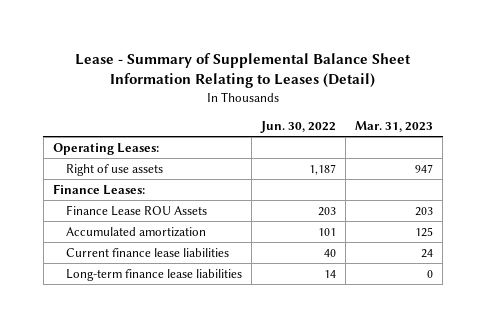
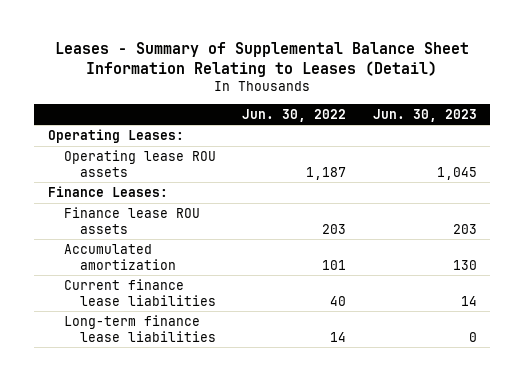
[75,52,412,89] Lease - Summary of Supplemental Balance Sheet Information Relating to Leases (Detail) -> [55,42,470,77] Leases - Summary of Supplemental Balance Sheet Information Relating to Leases (Detail)
[355,120,434,132] Mar. 31, 2023 -> none
none -> [372,108,477,122] Jun. 30, 2023
[66,163,164,176] Right of use assets -> [63,149,216,177] Operating lease ROU assets
[66,204,208,216] Finance Lease ROU Assets -> [63,206,200,234] Finance lease ROU assets

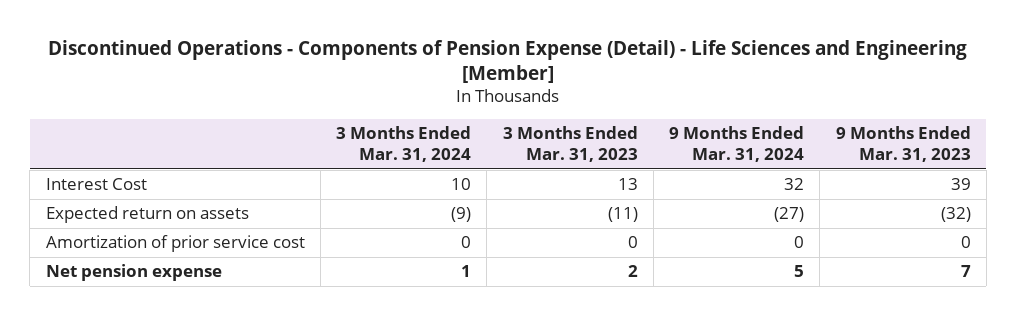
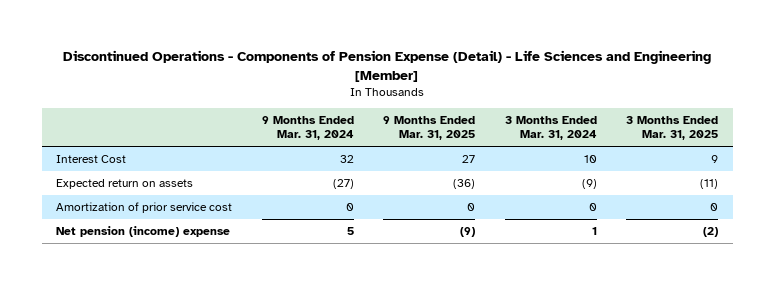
[502,125,638,162] 3 Months Ended Mar. 31, 2023 -> none
[835,125,971,162] 9 Months Ended Mar. 31, 2023 -> none
none -> [383,116,476,141] 9 Months Ended Mar. 31, 2025
none -> [626,116,719,141] 3 Months Ended Mar. 31, 2025
[45,264,222,282] Net pension expense -> [56,225,231,237] Net pension (income) expense

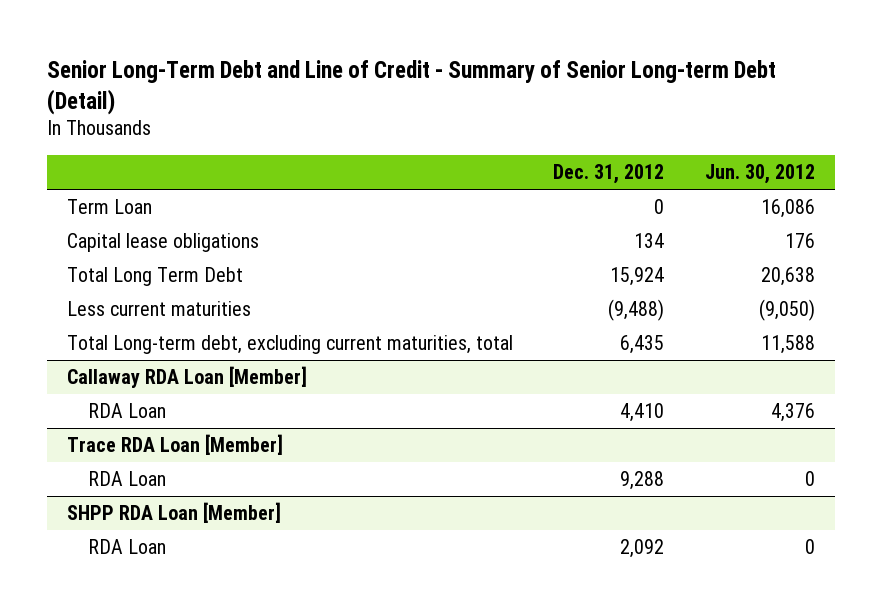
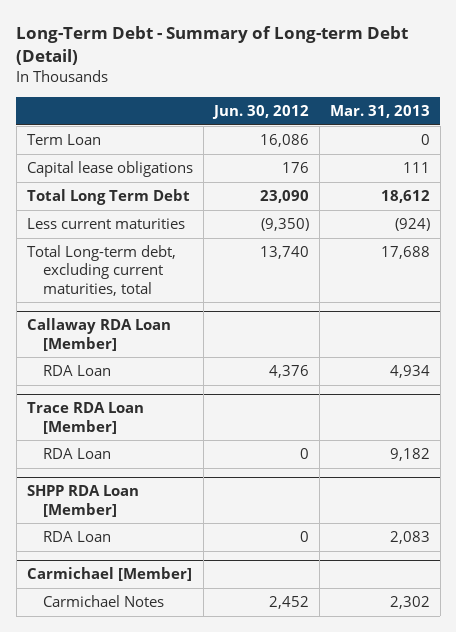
[47,59,777,115] Senior Long-Term Debt and Line of Credit - Summary of Senior Long-term Debt (Detail) -> [16,26,409,66] Long-Term Debt - Summary of Long-term Debt (Detail)
[553,164,665,185] Dec. 31, 2012 -> none
none -> [329,105,430,119] Mar. 31, 2013
[760,267,815,287] 20,638 -> [259,190,309,204] 23,090
[758,299,815,322] (9,050) -> [260,218,309,232] (9,350)
[760,335,815,355] 11,588 -> [259,246,309,260] 13,740
none -> [26,567,192,582] Carmichael [Member]
none -> [42,595,164,608] Carmichael Notes

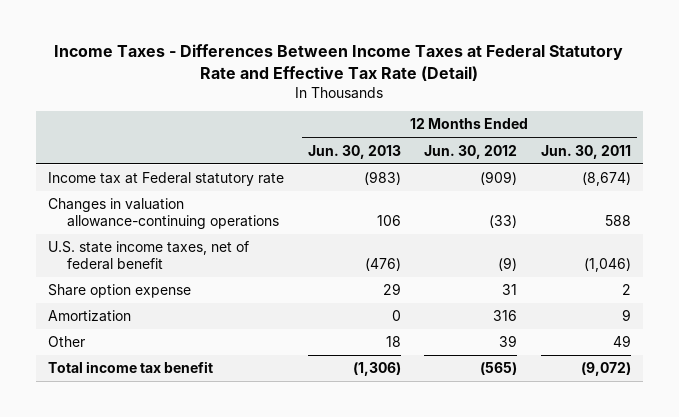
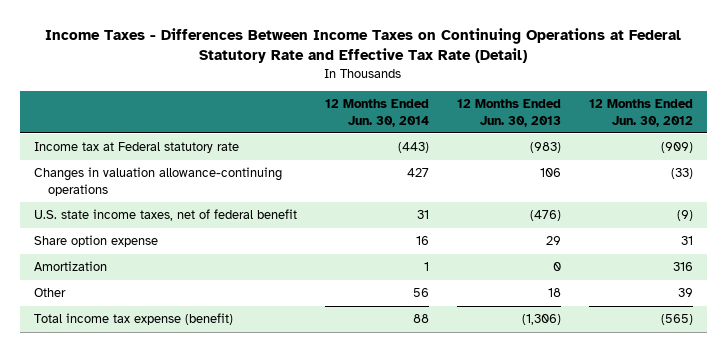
[54,44,624,81] Income Taxes - Differences Between Income Taxes at Federal Statutory Rate and Effective Tax Rate (Detail) -> [45,27,682,64] Income Taxes - Differences Between Income Taxes on Continuing Operations at Federal Statutory Rate and Effective Tax Rate (Detail)
[541,144,632,159] Jun. 30, 2011 -> none
none -> [324,99,429,127] 12 Months Ended Jun. 30, 2014
[47,361,213,374] Total income tax benefit -> [33,313,233,326] Total income tax expense (benefit)

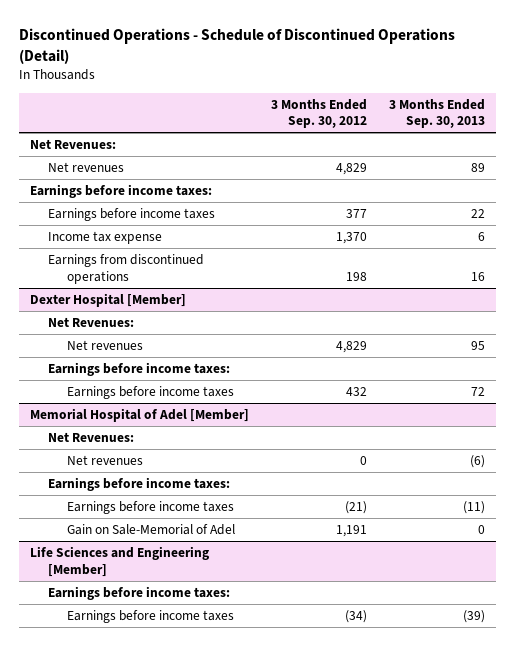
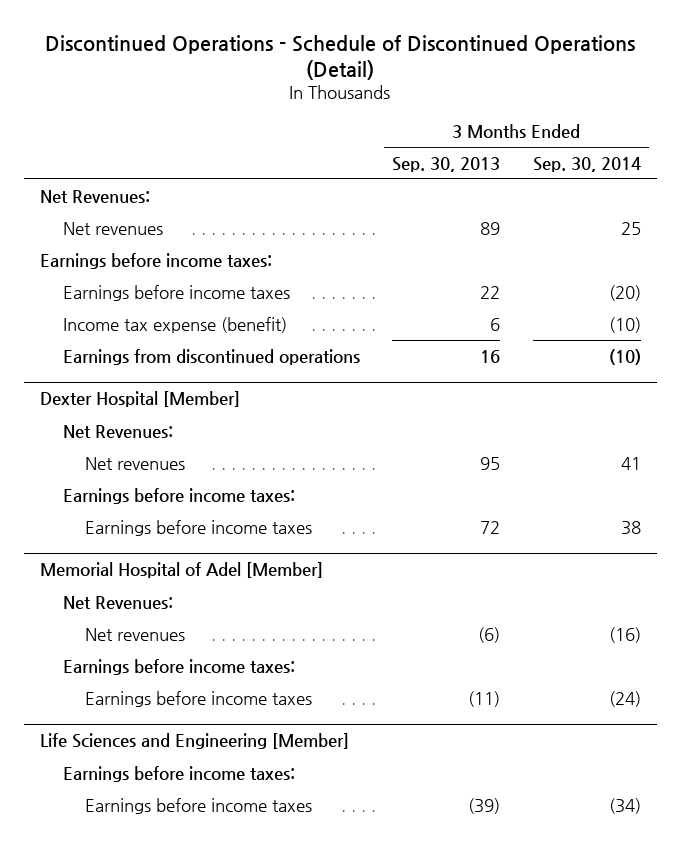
[270,98,367,129] 3 Months Ended Sep. 30, 2012 -> none
none -> [532,156,641,172] Sep. 30, 2014
[48,231,163,245] Income tax expense -> [62,316,287,333] Income tax expense (benefit)
[66,524,235,536] Gain on Sale-Memorial of Adel -> none

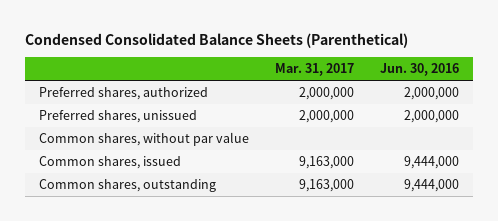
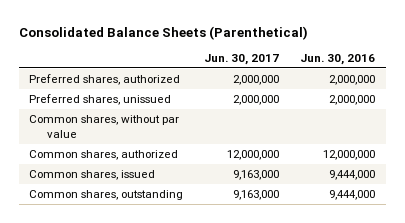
[25,32,409,48] Condensed Consolidated Balance Sheets (Parenthetical) -> [18,25,308,40] Consolidated Balance Sheets (Parenthetical)
[274,63,354,77] Mar. 31, 2017 -> none
none -> [204,54,280,66] Jun. 30, 2017
none -> [29,149,179,160] Common shares, authorized

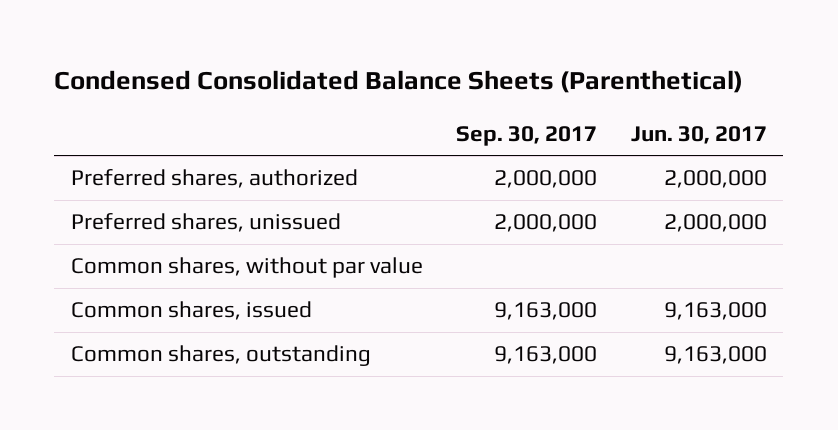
[18,25,308,40] Consolidated Balance Sheets (Parenthetical) -> [54,70,744,94] Condensed Consolidated Balance Sheets (Parenthetical)
[300,54,376,66] Jun. 30, 2016 -> none
none -> [456,125,598,146] Sep. 30, 2017
[29,149,179,160] Common shares, authorized -> none

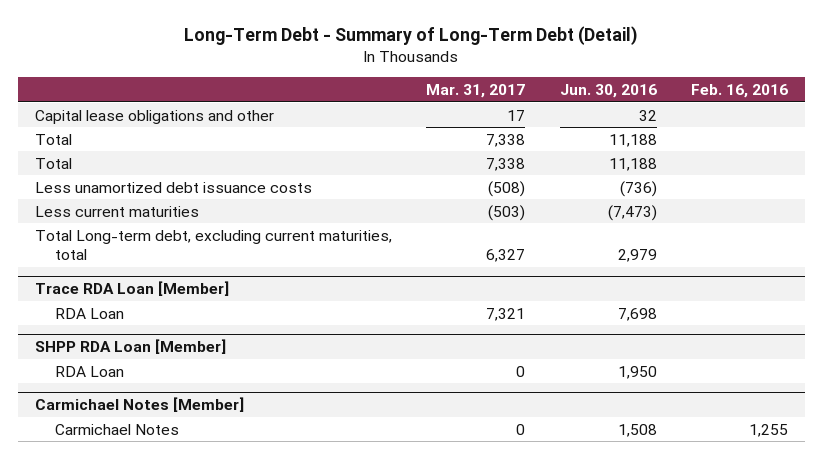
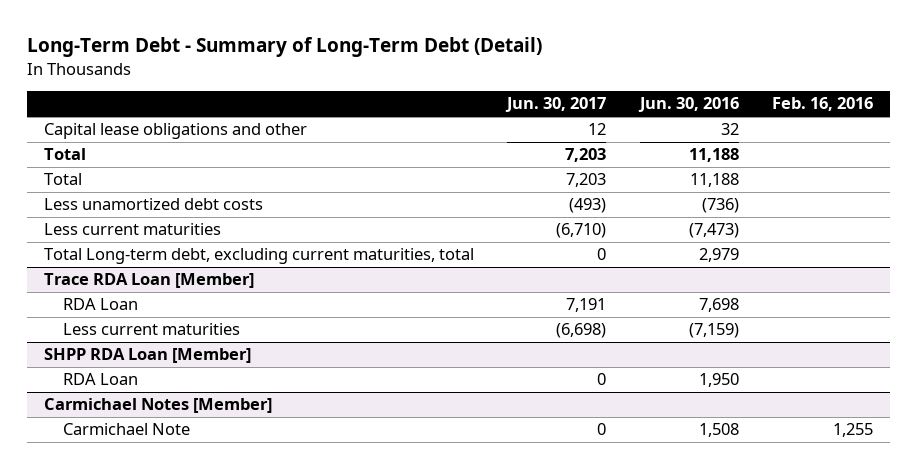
[426,83,526,98] Mar. 31, 2017 -> none
none -> [505,97,607,113] Jun. 30, 2017
[34,181,312,193] Less unamortized debt issuance costs -> [43,198,263,211] Less unamortized debt costs
none -> [62,323,240,336] Less current maturities
[54,423,179,435] Carmichael Notes -> [62,423,190,436] Carmichael Note

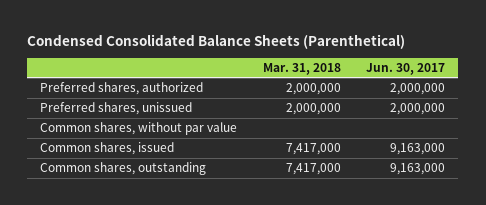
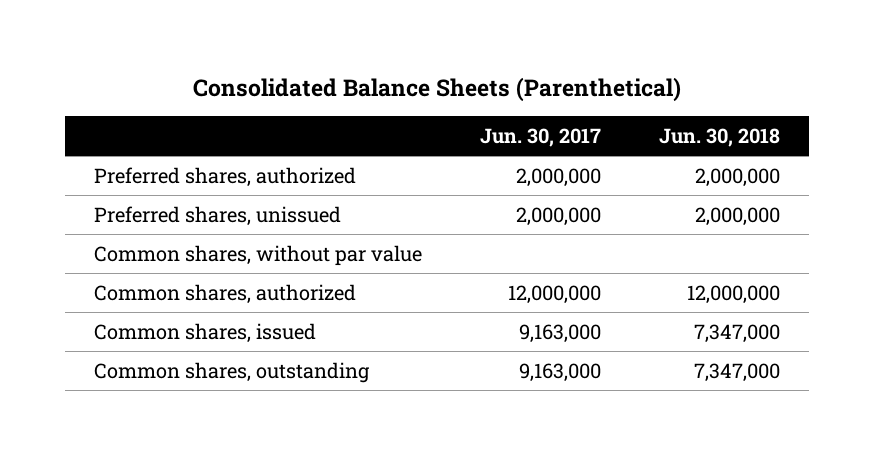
[27,33,406,49] Condensed Consolidated Balance Sheets (Parenthetical) -> [192,77,681,103] Consolidated Balance Sheets (Parenthetical)
[262,62,341,75] Mar. 31, 2018 -> none
none -> [658,128,780,148] Jun. 30, 2018
none -> [93,283,356,304] Common shares, authorized

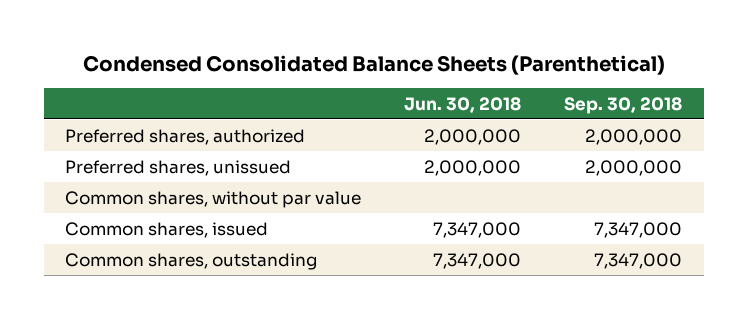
[192,77,681,103] Consolidated Balance Sheets (Parenthetical) -> [82,54,665,75] Condensed Consolidated Balance Sheets (Parenthetical)
[479,128,601,148] Jun. 30, 2017 -> none
none -> [564,96,683,114] Sep. 30, 2018
[93,283,356,304] Common shares, authorized -> none

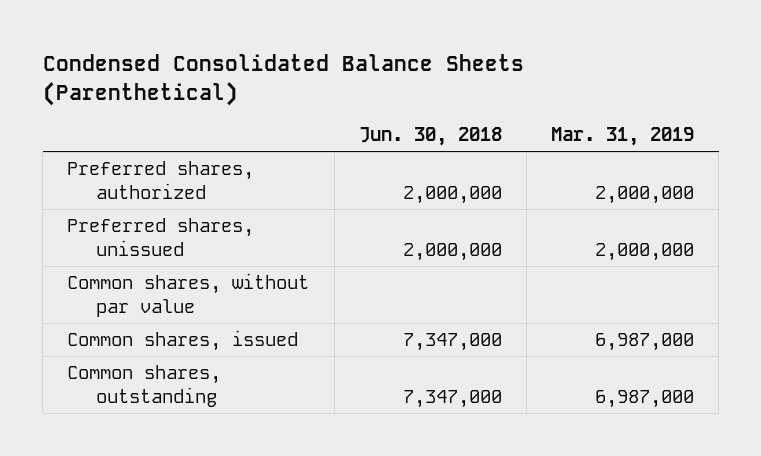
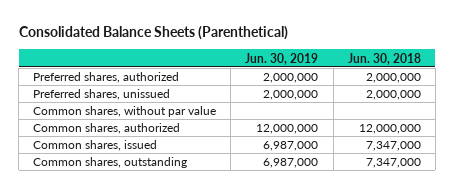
[42,54,524,106] Condensed Consolidated Balance Sheets (Parenthetical) -> [18,26,288,41] Consolidated Balance Sheets (Parenthetical)
[550,127,694,147] Mar. 31, 2019 -> none
none -> [245,52,319,65] Jun. 30, 2019
none -> [33,123,181,135] Common shares, authorized

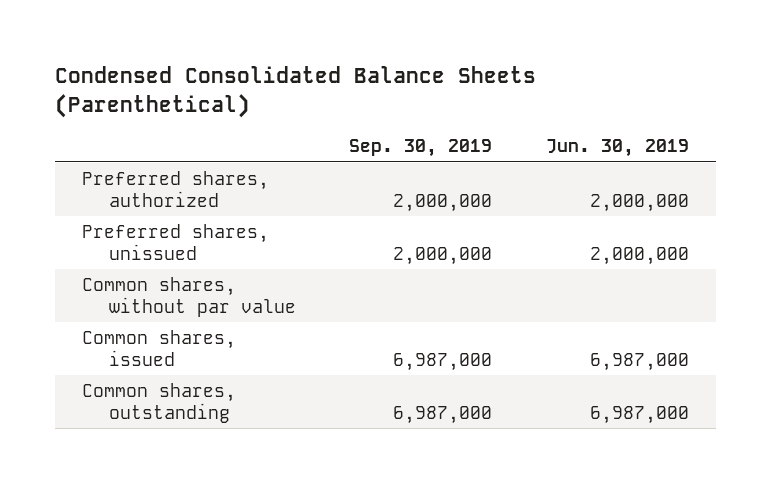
[18,26,288,41] Consolidated Balance Sheets (Parenthetical) -> [54,66,536,118] Condensed Consolidated Balance Sheets (Parenthetical)
[347,52,421,65] Jun. 30, 2018 -> none
none -> [349,139,493,158] Sep. 30, 2019
[33,123,181,135] Common shares, authorized -> none

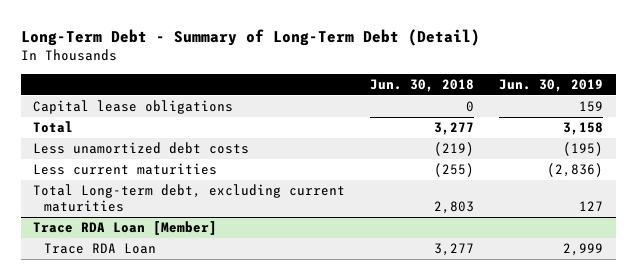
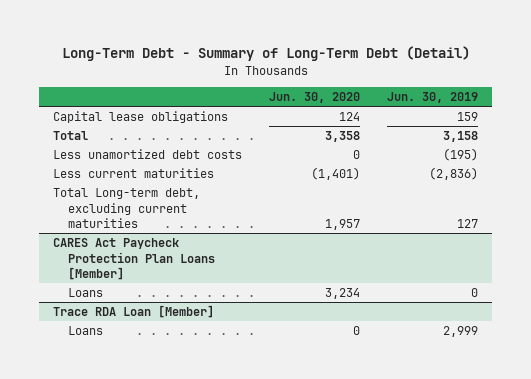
[370,78,475,92] Jun. 30, 2018 -> none
none -> [269,91,361,103] Jun. 30, 2020
none -> [52,238,215,281] CARES Act Paycheck Protection Plan Loans [Member]
none -> [67,288,103,298] Loans
[44,243,157,255] Trace RDA Loan -> [67,326,103,336] Loans

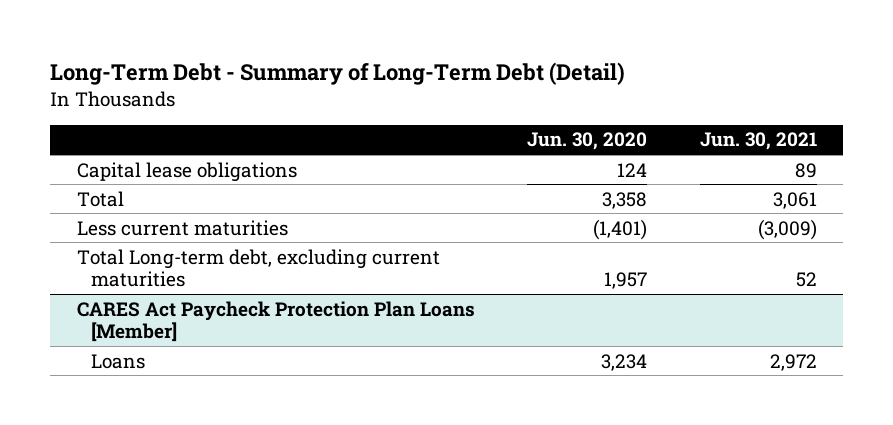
[387,91,479,103] Jun. 30, 2019 -> none
none -> [699,132,817,151] Jun. 30, 2021
[52,149,242,160] Less unamortized debt costs -> none
[52,305,214,319] Trace RDA Loan [Member] -> none
[67,326,103,336] Loans -> none

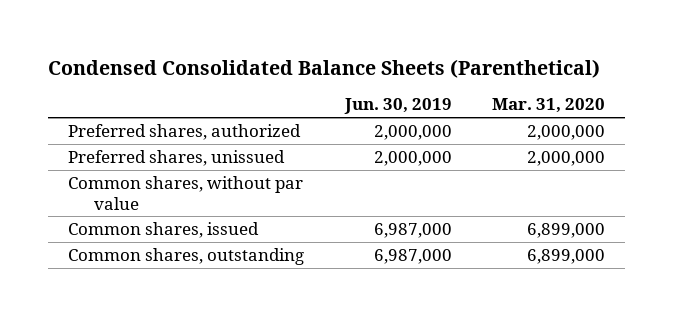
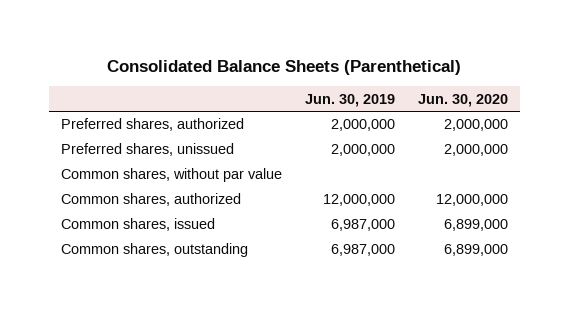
[48,58,601,78] Condensed Consolidated Balance Sheets (Parenthetical) -> [107,59,462,75] Consolidated Balance Sheets (Parenthetical)
[491,98,605,114] Mar. 31, 2020 -> none
none -> [417,93,508,107] Jun. 30, 2020
none -> [60,193,241,207] Common shares, authorized

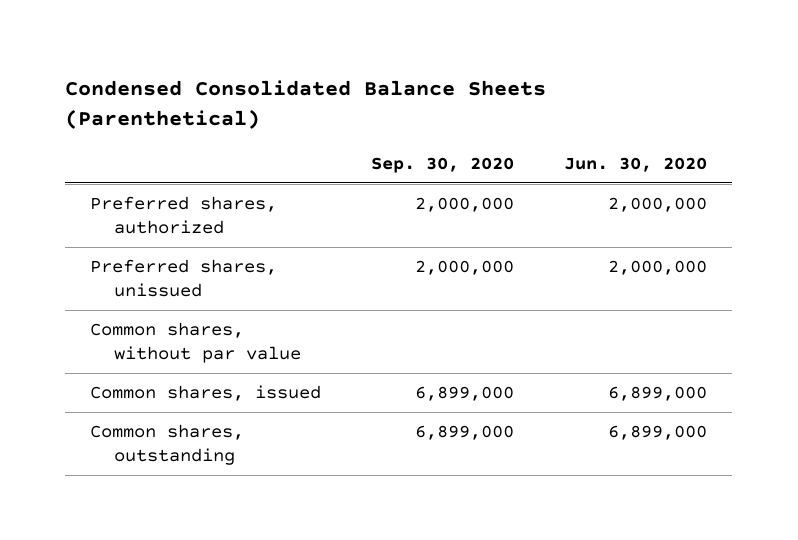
[107,59,462,75] Consolidated Balance Sheets (Parenthetical) -> [65,79,547,129] Condensed Consolidated Balance Sheets (Parenthetical)
[304,93,395,107] Jun. 30, 2019 -> none
none -> [371,156,515,173] Sep. 30, 2020
[60,193,241,207] Common shares, authorized -> none

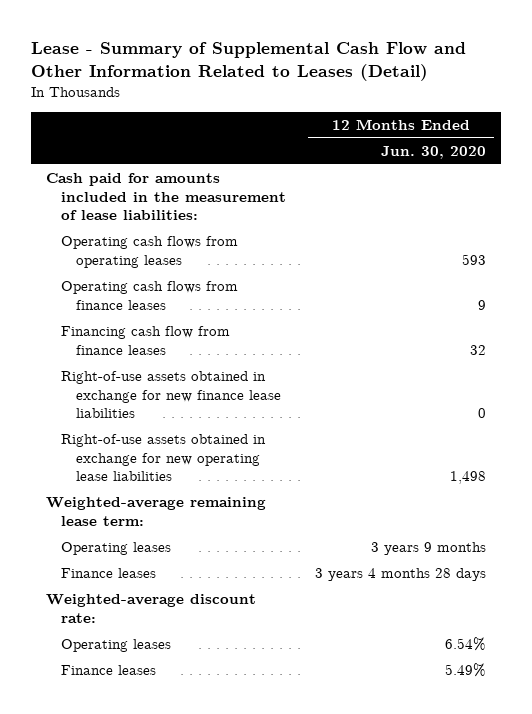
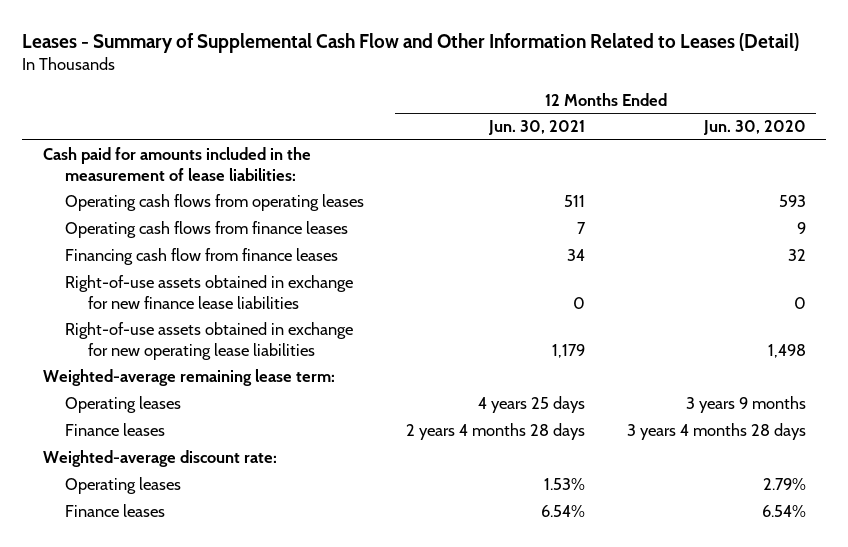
[31,42,467,82] Lease - Summary of Supplemental Cash Flow and Other Information Related to Leases (Detail) -> [21,32,799,53] Leases - Summary of Supplemental Cash Flow and Other Information Related to Leases (Detail)
none -> [487,120,585,136] Jun. 30, 2021
[445,637,487,652] 6.54% -> [762,478,806,491] 2.79%
[445,663,487,678] 5.49% -> [761,505,806,518] 6.54%

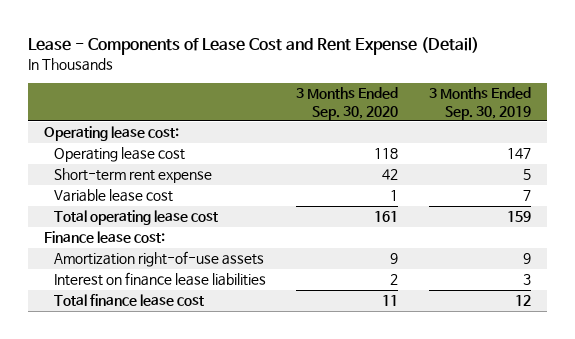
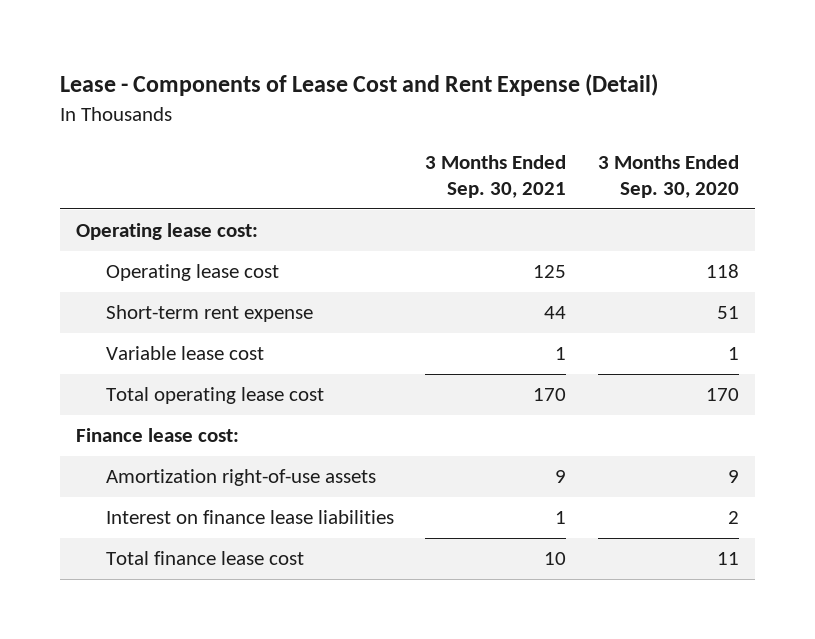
[429,87,532,120] 3 Months Ended Sep. 30, 2019 -> none
none -> [425,155,567,199] 3 Months Ended Sep. 30, 2021
[382,169,399,181] 42 -> [717,306,740,320] 51
[374,211,399,223] 161 -> [706,388,740,402] 170

